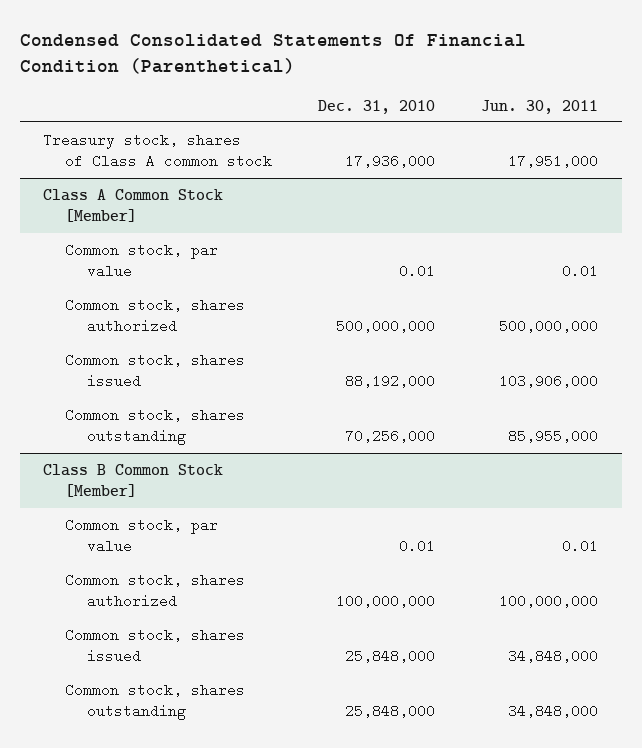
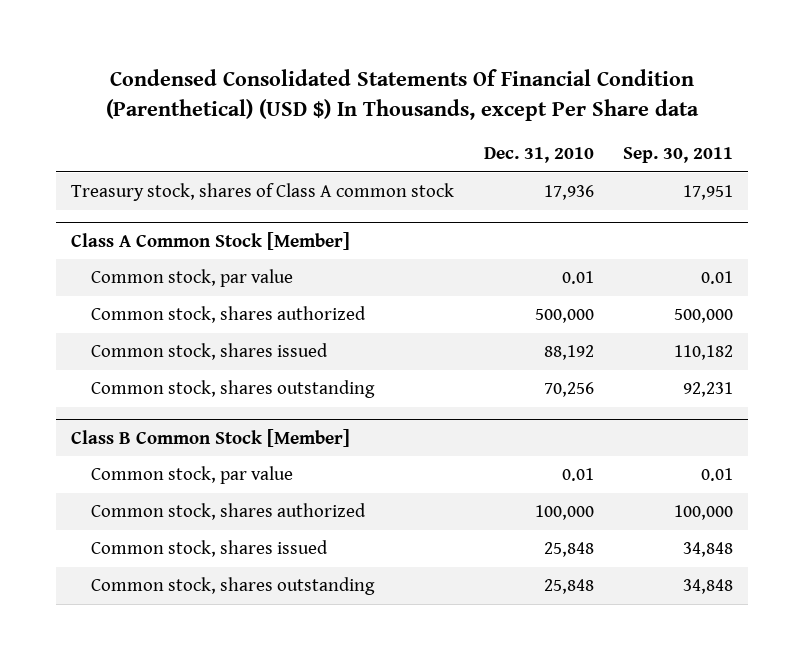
[20,34,527,75] Condensed Consolidated Statements Of Financial Condition (Parenthetical) -> [106,68,700,121] Condensed Consolidated Statements Of Financial Condition (Parenthetical) (USD $) In Thousands, except Per Share data
[481,99,599,114] Jun. 30, 2011 -> none
none -> [623,147,734,164] Sep. 30, 2011
[345,154,436,169] 17,936,000 -> [543,185,594,201] 17,936
[336,319,436,334] 500,000,000 -> [534,309,594,324] 500,000
[345,374,436,389] 88,192,000 -> [543,345,594,361] 88,192
[345,429,436,444] 70,256,000 -> [543,382,594,398] 70,256
[336,594,436,609] 100,000,000 -> [534,505,594,521] 100,000
[345,649,436,664] 25,848,000 -> [543,542,594,558] 25,848
[345,704,436,719] 25,848,000 -> [543,579,594,595] 25,848

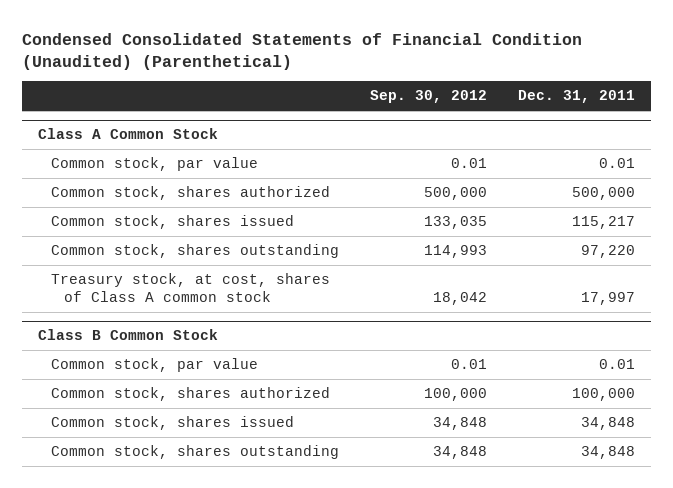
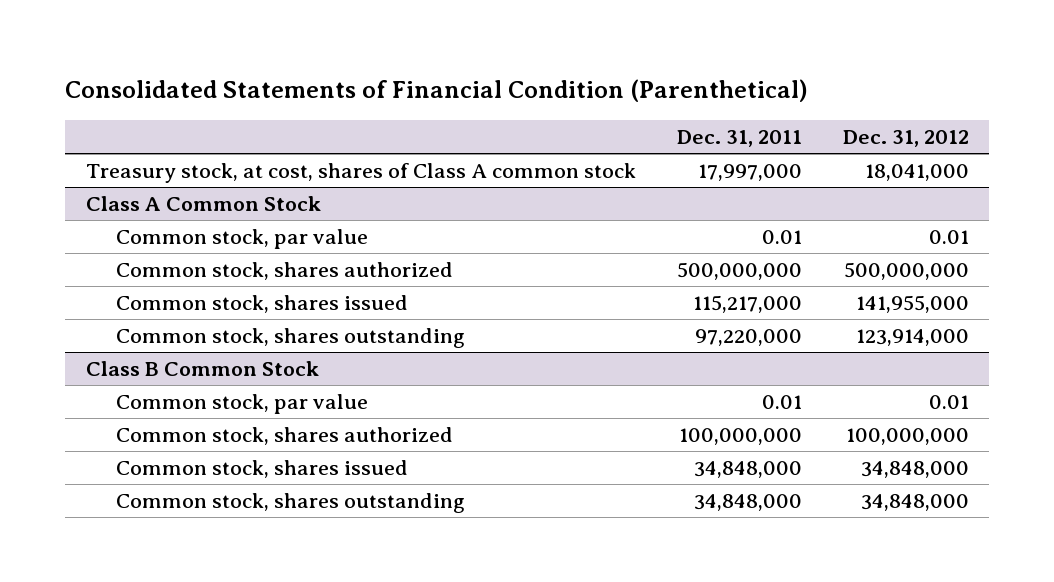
[22,32,583,70] Condensed Consolidated Statements of Financial Condition (Unaudited) (Parenthetical) -> [65,79,809,103] Consolidated Statements of Financial Condition (Parenthetical)
[370,90,488,104] Sep. 30, 2012 -> none
none -> [842,130,969,148] Dec. 31, 2012
none -> [85,163,636,184] Treasury stock, at cost, shares of Class A common stock
[50,273,330,303] Treasury stock, at cost, shares of Class A common stock -> none
[572,187,636,201] 500,000 -> [676,262,802,281] 500,000,000
[572,216,636,230] 115,217 -> [692,295,802,314] 115,217,000
[581,245,636,259] 97,220 -> [694,329,802,347] 97,220,000
[572,388,636,402] 100,000 -> [678,428,802,446] 100,000,000
[581,417,636,431] 34,848 -> [693,461,802,479] 34,848,000
[581,446,636,460] 34,848 -> [693,494,802,512] 34,848,000

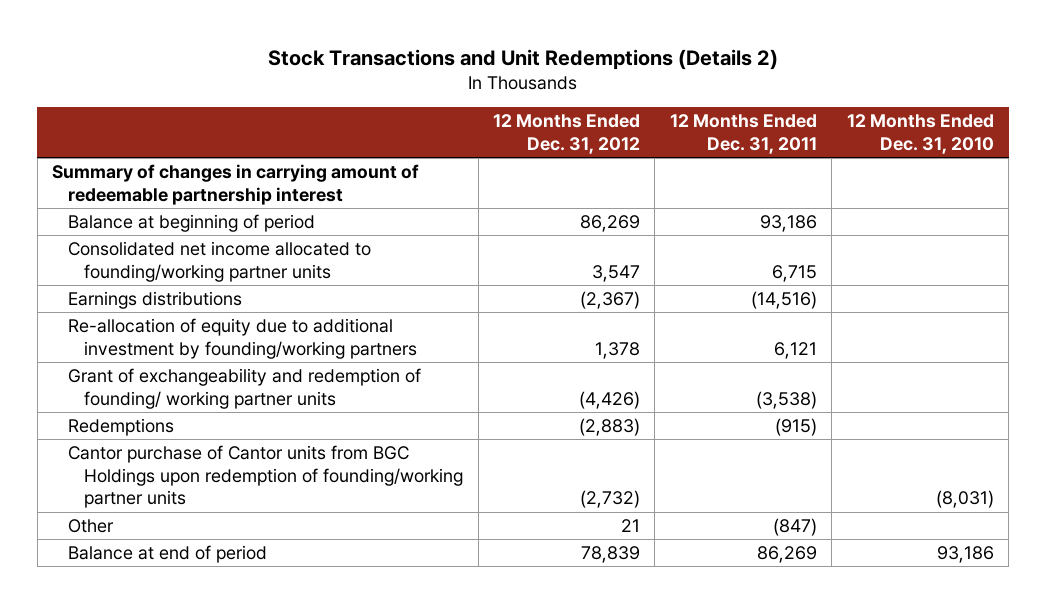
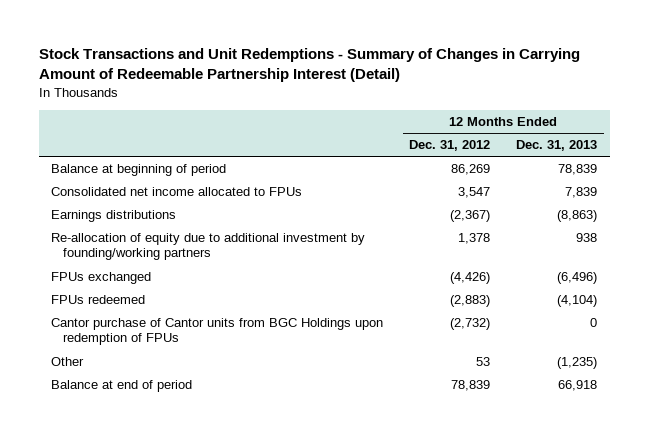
[268,49,779,71] Stock Transactions and Unit Redemptions (Details 2) -> [38,47,580,82] Stock Transactions and Unit Redemptions - Summary of Changes in Carrying Amount of Redeemable Partnership Interest (Detail)
[669,114,817,154] 12 Months Ended Dec. 31, 2011 -> none
[846,114,994,154] 12 Months Ended Dec. 31, 2010 -> none
none -> [516,140,598,152] Dec. 31, 2013
[52,163,420,205] Summary of changes in carrying amount of redeemable partnership interest -> none
[68,240,372,282] Consolidated net income allocated to founding/working partner units -> [51,187,303,197] Consolidated net income allocated to FPUs
[68,367,422,409] Grant of exchangeability and redemption of founding/ working partner units -> [51,272,152,285] FPUs exchanged
[68,417,175,436] Redemptions -> [51,295,146,305] FPUs redeemed
[68,444,464,509] Cantor purchase of Cantor units from BGC Holdings upon redemption of founding/working partner units -> [51,318,384,346] Cantor purchase of Cantor units from BGC Holdings upon redemption of FPUs
[621,518,641,532] 21 -> [476,357,491,367] 53

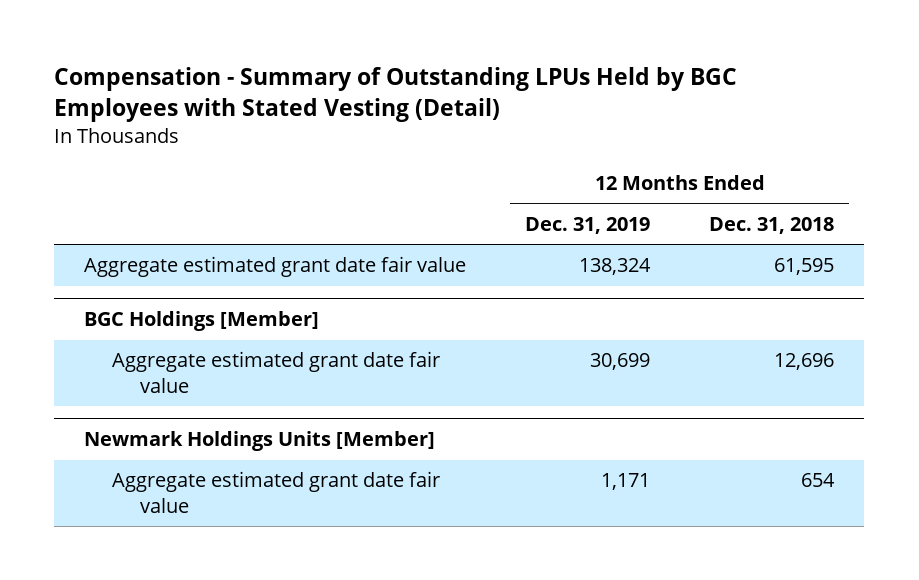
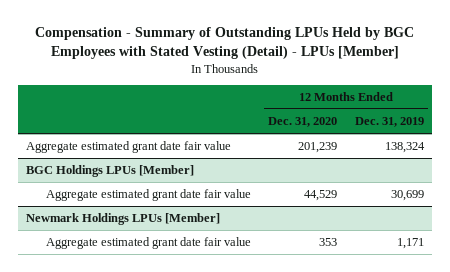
[54,67,738,122] Compensation - Summary of Outstanding LPUs Held by BGC Employees with Stated Vesting (Detail) -> [34,26,414,59] Compensation - Summary of Outstanding LPUs Held by BGC Employees with Stated Vesting (Detail) - LPUs [Member]
[709,216,835,234] Dec. 31, 2018 -> none
none -> [268,117,338,128] Dec. 31, 2020
[84,311,320,332] BGC Holdings [Member] -> [26,165,195,178] BGC Holdings LPUs [Member]
[84,431,436,452] Newmark Holdings Units [Member] -> [26,213,221,226] Newmark Holdings LPUs [Member]

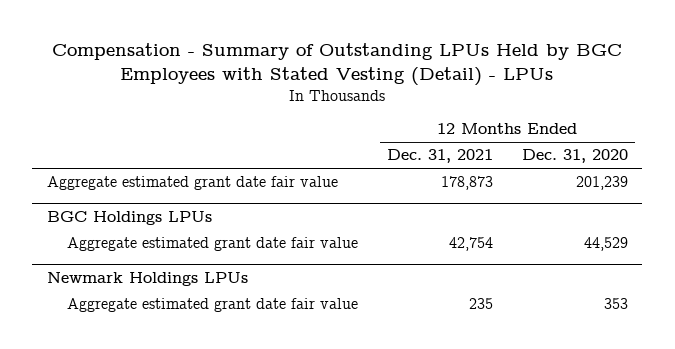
[34,26,414,59] Compensation - Summary of Outstanding LPUs Held by BGC Employees with Stated Vesting (Detail) - LPUs [Member] -> [52,43,623,86] Compensation - Summary of Outstanding LPUs Held by BGC Employees with Stated Vesting (Detail) - LPUs
[354,117,424,128] Dec. 31, 2019 -> none
none -> [386,149,493,164] Dec. 31, 2021
[26,165,195,178] BGC Holdings LPUs [Member] -> [46,211,212,226] BGC Holdings LPUs
[26,213,221,226] Newmark Holdings LPUs [Member] -> [46,272,248,287] Newmark Holdings LPUs

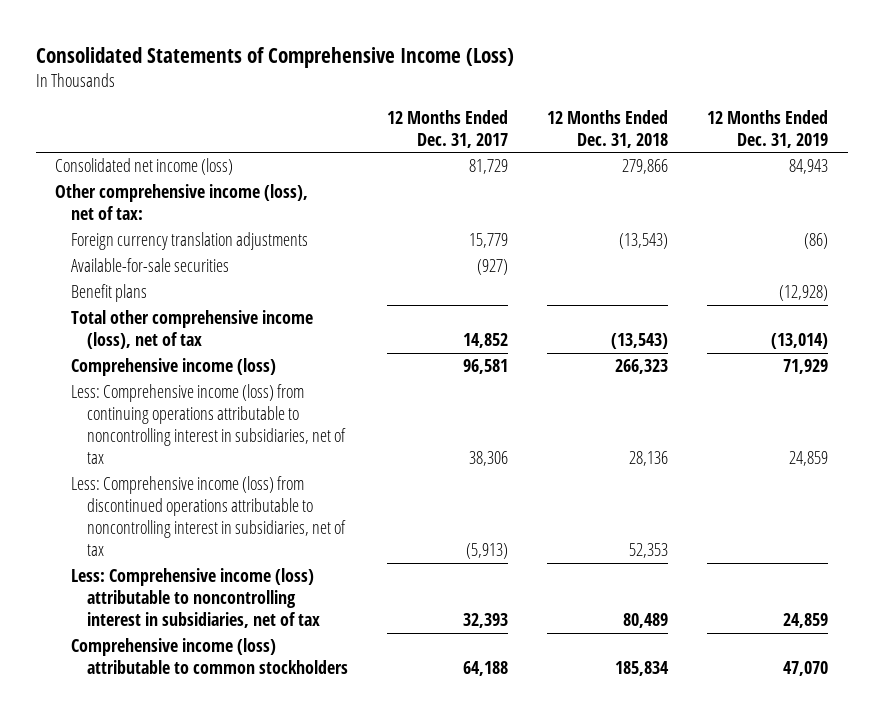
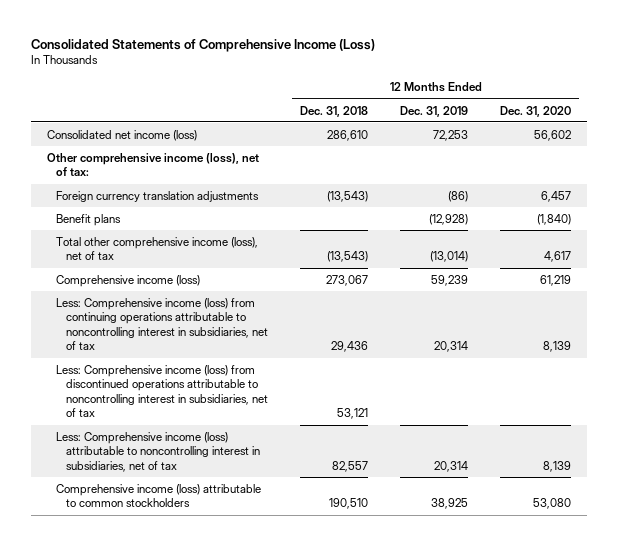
[387,109,509,148] 12 Months Ended Dec. 31, 2017 -> none
none -> [500,105,572,117] Dec. 31, 2020
[622,159,669,175] 279,866 -> [326,129,368,141] 286,610
[789,159,829,175] 84,943 -> [433,129,469,141] 72,253
[70,258,229,273] Available-for-sale securities -> none
[615,359,669,375] 266,323 -> [325,274,368,286] 273,067
[783,359,829,375] 71,929 -> [431,274,469,286] 59,239
[629,450,669,466] 28,136 -> [330,341,368,353] 29,436
[789,450,829,466] 24,859 -> [434,341,469,353] 20,314
[629,542,669,558] 52,353 -> [336,408,368,420] 53,121
[623,613,669,629] 80,489 -> [331,460,368,472] 82,557
[783,613,829,629] 24,859 -> [434,460,469,472] 20,314
[615,661,670,677] 185,834 -> [328,498,368,510] 190,510
[783,661,829,677] 47,070 -> [431,498,469,510] 38,925

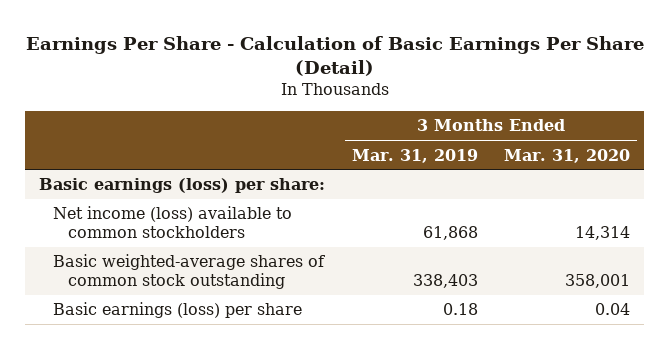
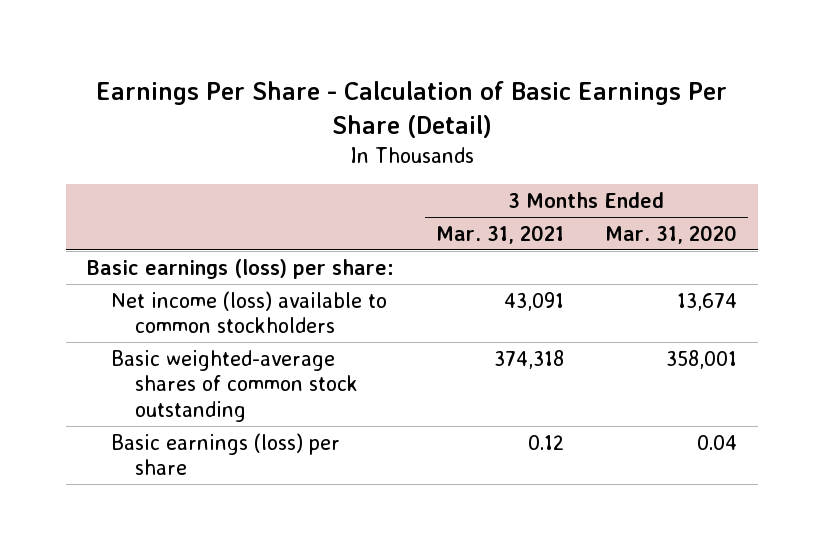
[351,148,478,163] Mar. 31, 2019 -> none
none -> [435,224,564,244] Mar. 31, 2021
[575,226,631,241] 14,314 -> [677,292,738,311] 13,674

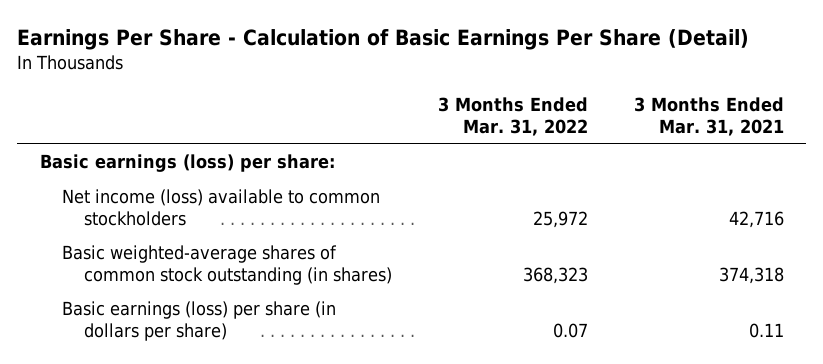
[605,224,738,244] Mar. 31, 2020 -> none
none -> [438,96,589,136] 3 Months Ended Mar. 31, 2022
[503,291,564,311] 43,091 -> [728,210,784,228] 42,716
[110,349,358,422] Basic weighted-average shares of common stock outstanding -> [62,244,393,285] Basic weighted-average shares of common stock outstanding (in shares)
[110,432,340,476] Basic earnings (loss) per share -> [62,300,337,341] Basic earnings (loss) per share (in dollars per share)
[527,434,564,450] 0.12 -> [748,322,784,338] 0.11

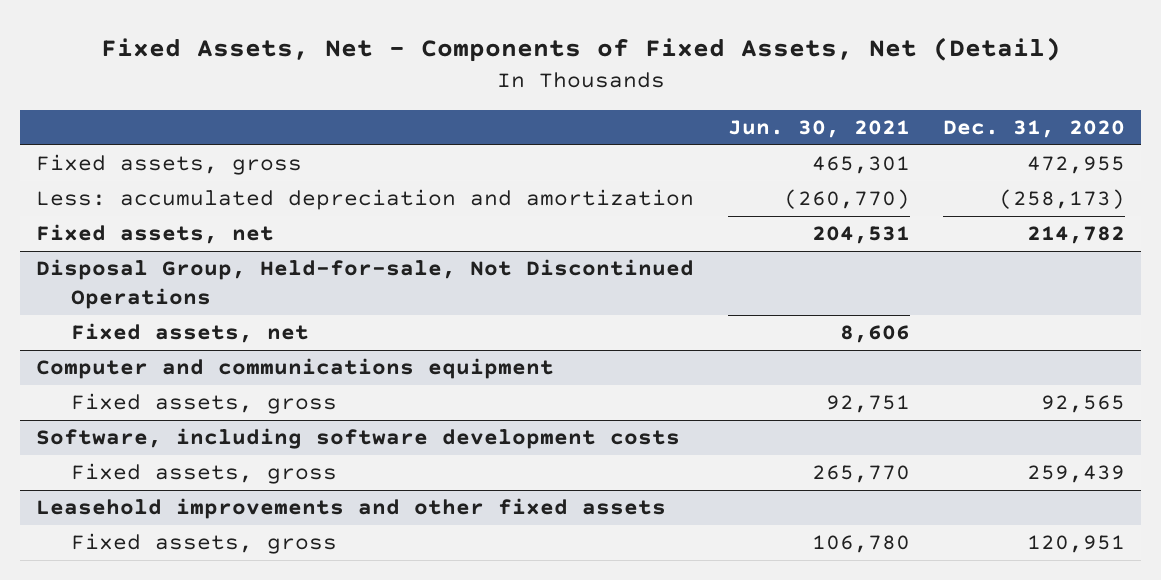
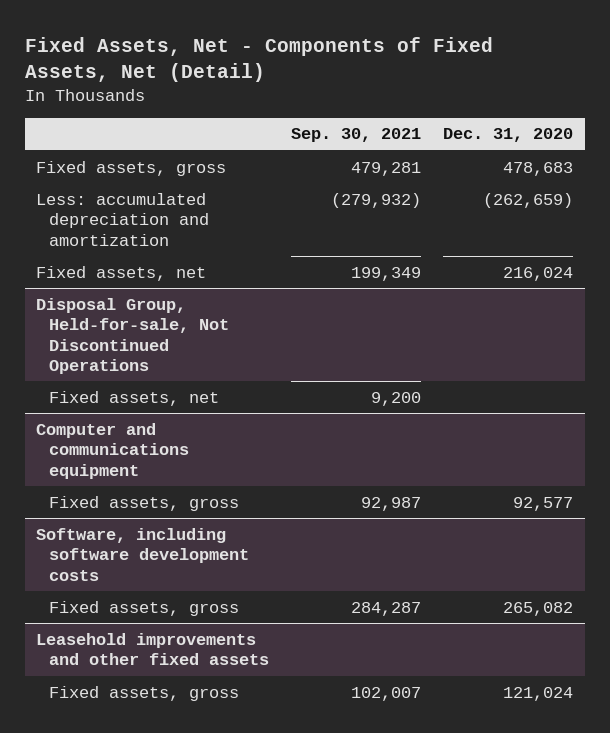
[727,120,910,139] Jun. 30, 2021 -> none
none -> [291,128,422,143] Sep. 30, 2021
[1026,156,1125,175] 472,955 -> [503,161,574,176] 478,683
[998,189,1125,210] (258,173) -> [483,192,574,208] (262,659)
[1026,226,1125,245] 214,782 -> [503,266,574,281] 216,024
[1040,395,1125,414] 92,565 -> [513,496,574,511] 92,577
[1026,465,1125,484] 259,439 -> [503,601,574,616] 265,082
[1026,535,1125,554] 120,951 -> [503,686,574,701] 121,024

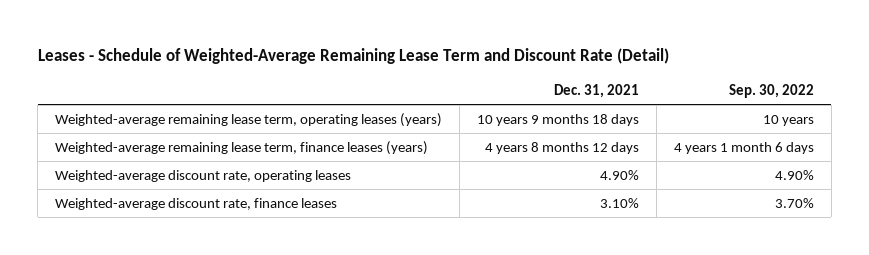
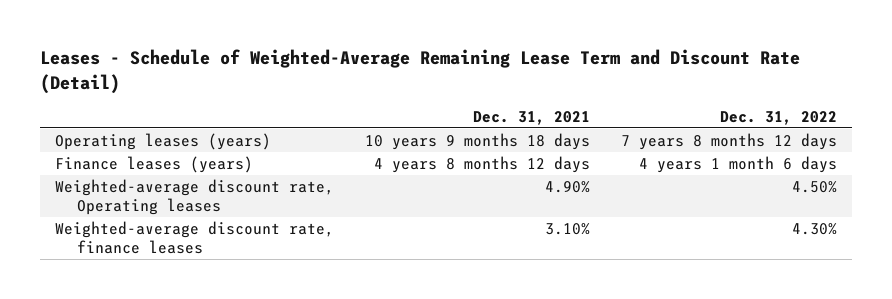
[728,83,814,98] Sep. 30, 2022 -> none
none -> [719,110,837,125] Dec. 31, 2022
[55,113,443,128] Weighted-average remaining lease term, operating leases (years) -> [55,133,272,151] Operating leases (years)
[55,141,429,156] Weighted-average remaining lease term, finance leases (years) -> [55,156,254,174] Finance leases (years)
[55,170,352,183] Weighted-average discount rate, operating leases -> [55,179,335,215] Weighted-average discount rate, Operating leases

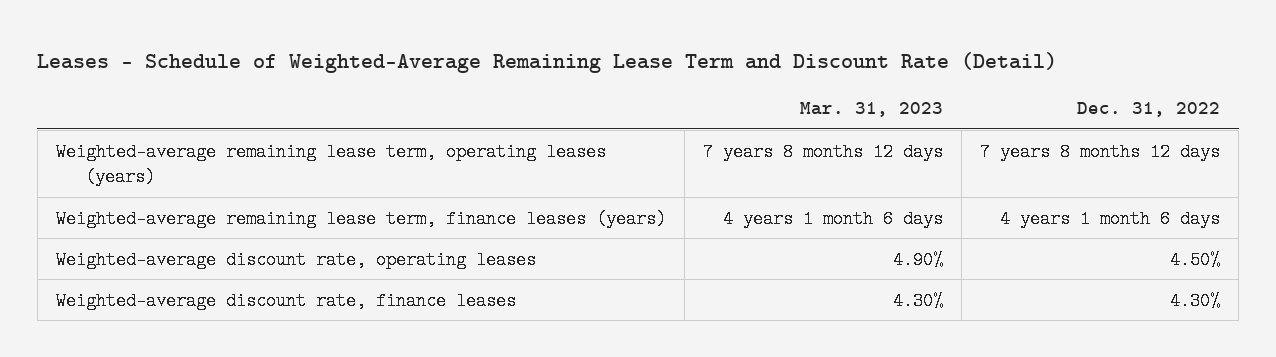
[472,110,590,125] Dec. 31, 2021 -> none
none -> [799,102,943,118] Mar. 31, 2023
[55,133,272,151] Operating leases (years) -> [55,142,606,187] Weighted-average remaining lease term, operating leases (years)
[55,156,254,174] Finance leases (years) -> [55,209,666,228] Weighted-average remaining lease term, finance leases (years)
[55,179,335,215] Weighted-average discount rate, Operating leases -> [55,250,536,269] Weighted-average discount rate, operating leases

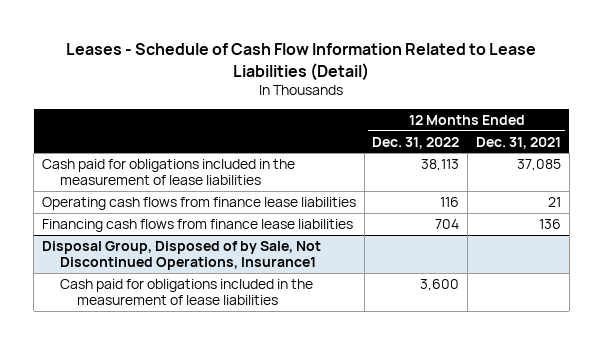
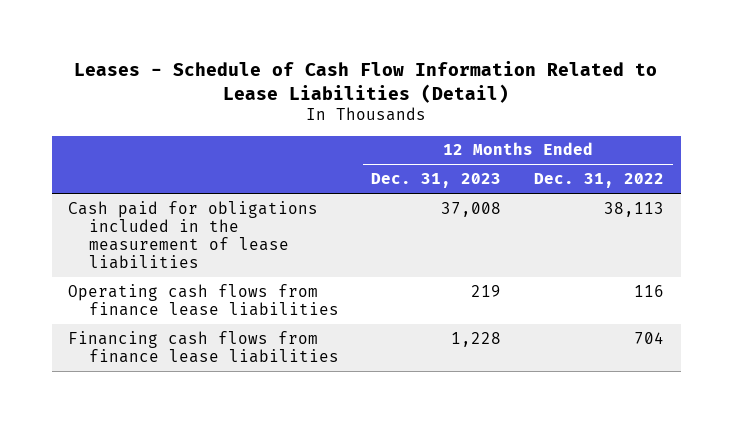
[475,136,561,149] Dec. 31, 2021 -> none
none -> [371,173,502,189] Dec. 31, 2023
[42,240,322,270] Disposal Group, Disposed of by Sale, Not Discontinued Operations, Insurance1 -> none
[59,278,313,305] Cash paid for obligations included in the measurement of lease liabilities -> none

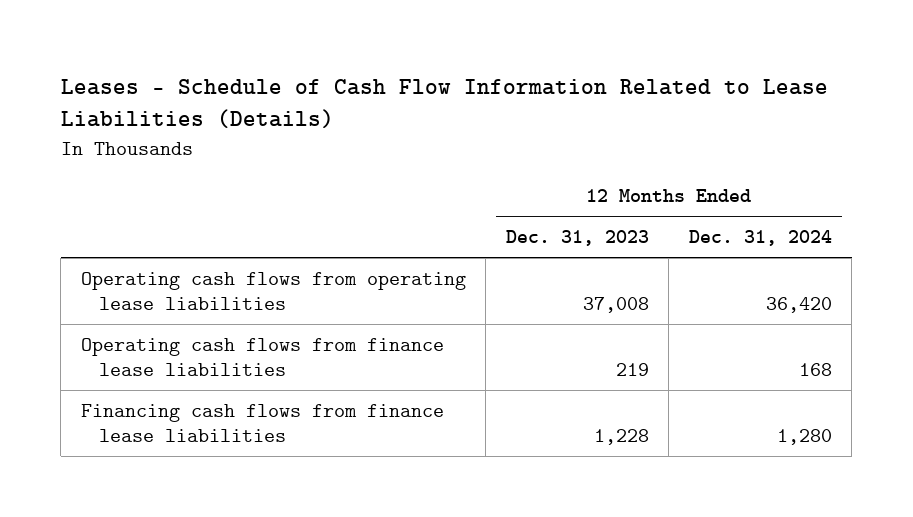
[74,60,658,103] Leases - Schedule of Cash Flow Information Related to Lease Liabilities (Detail) -> [60,78,828,129] Leases - Schedule of Cash Flow Information Related to Lease Liabilities (Details)
[534,173,665,189] Dec. 31, 2022 -> none
none -> [688,230,832,247] Dec. 31, 2024
[68,200,319,269] Cash paid for obligations included in the measurement of lease liabilities -> [80,271,466,311] Operating cash flows from operating lease liabilities

